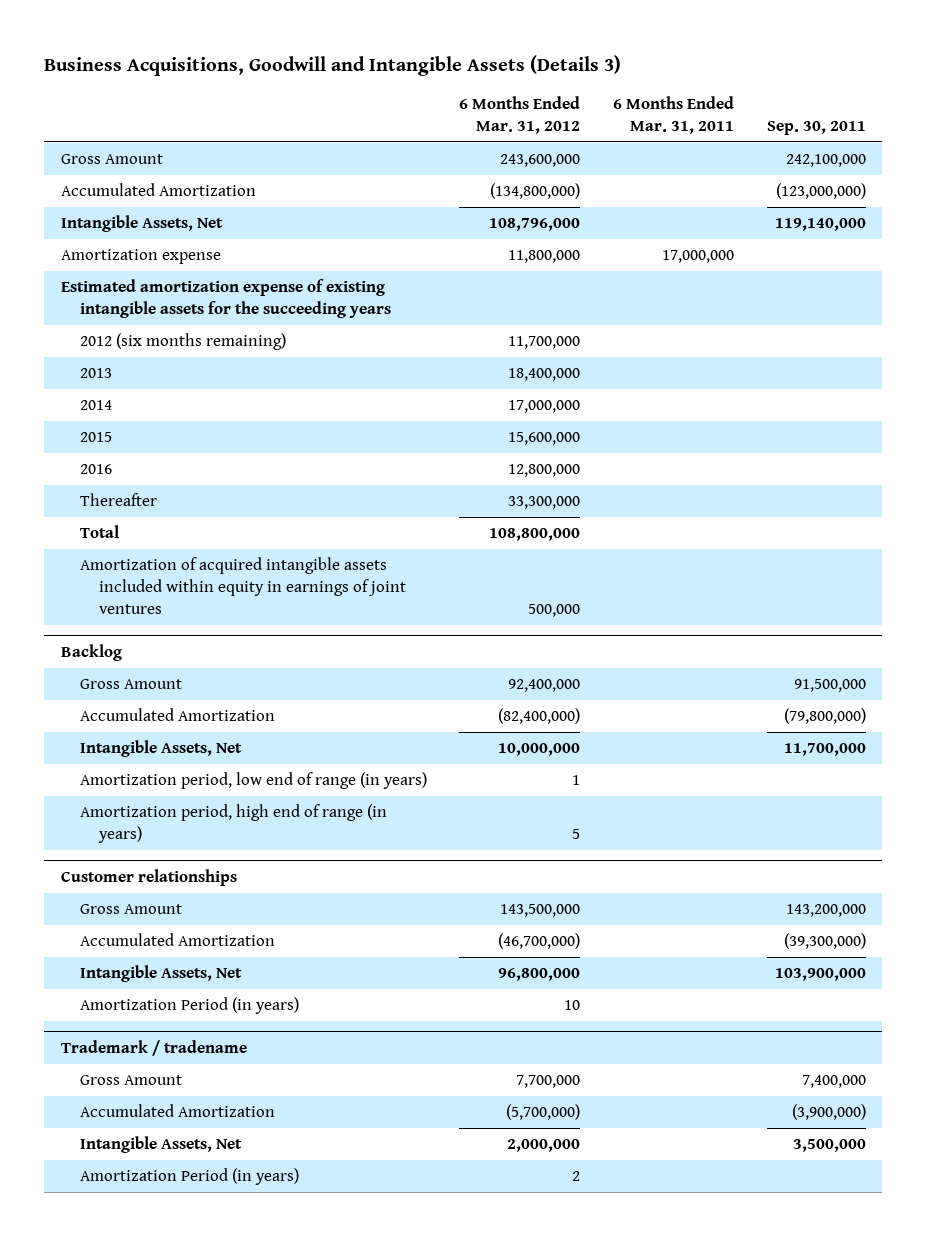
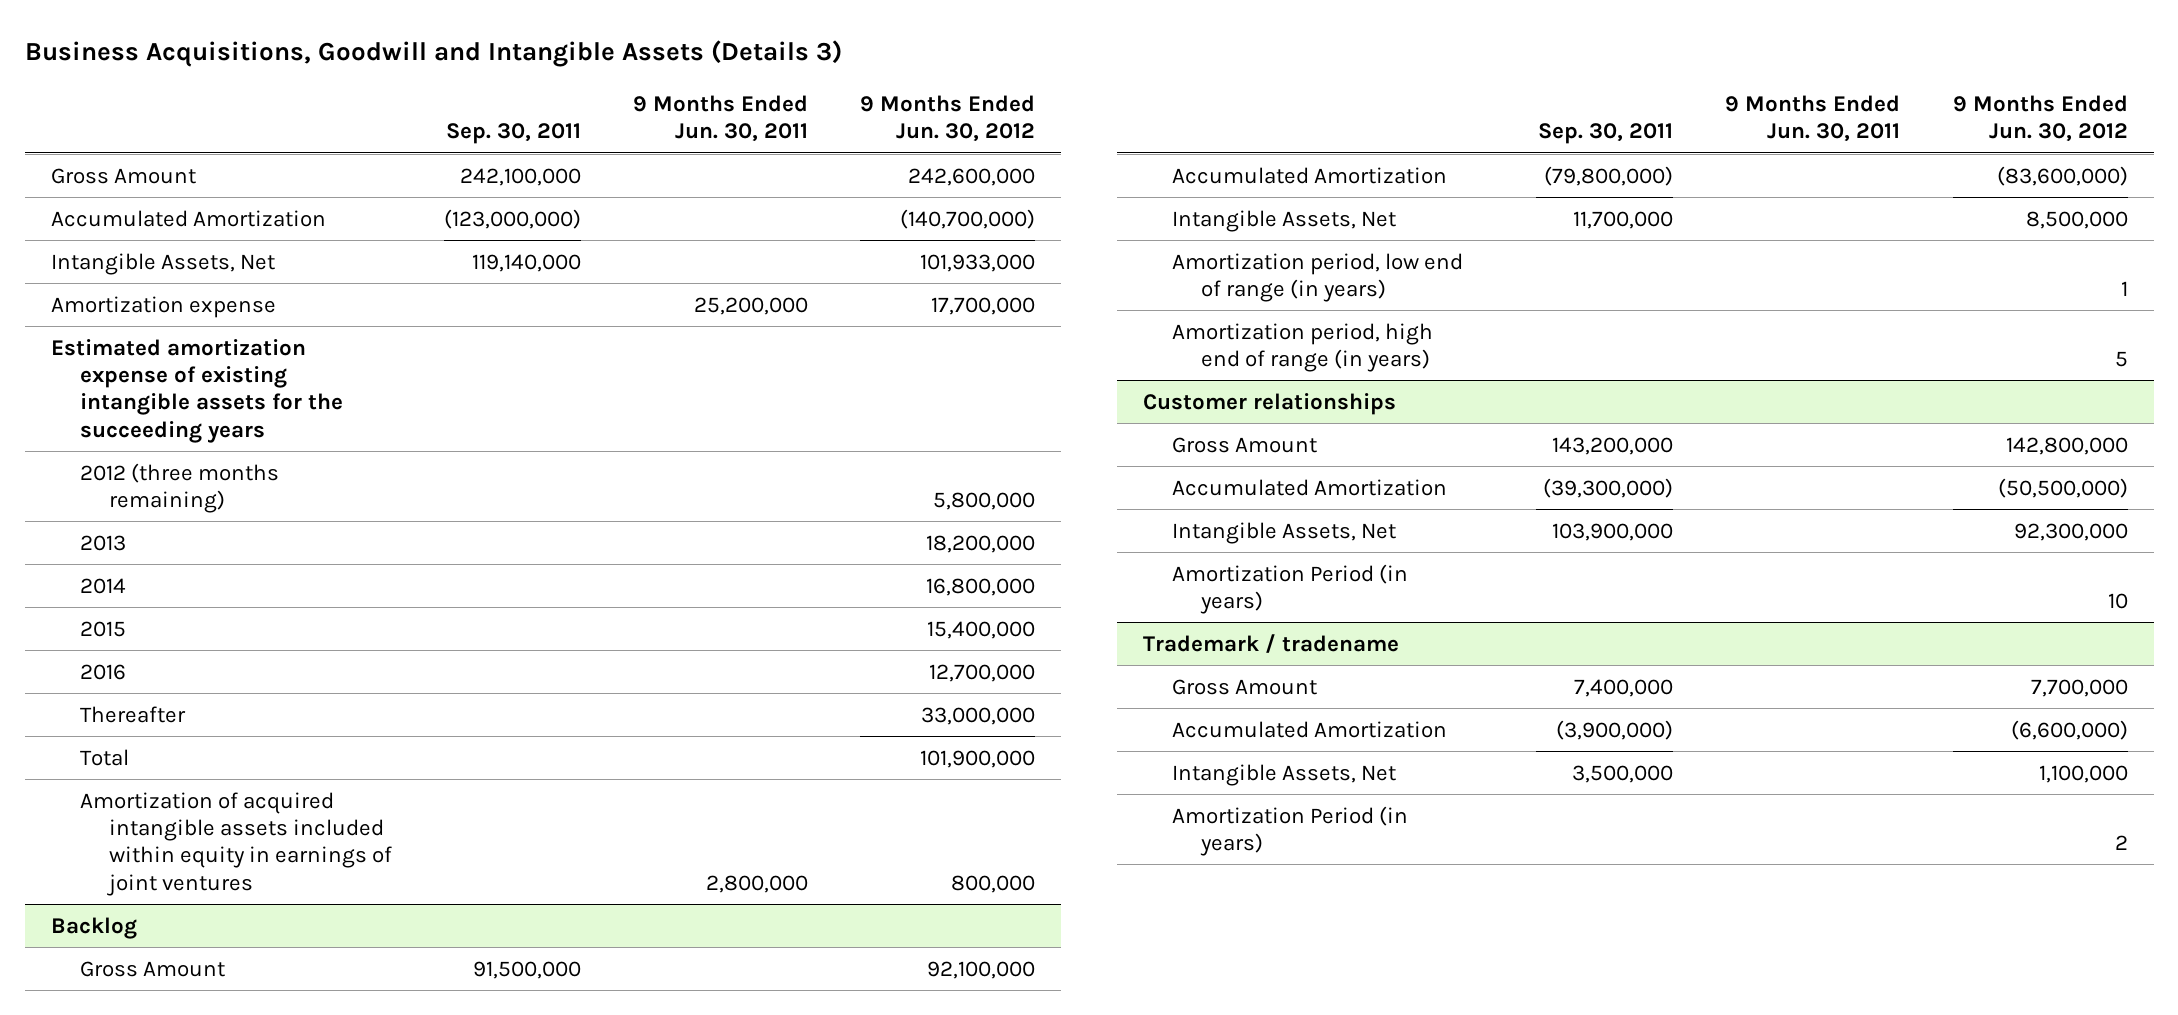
[459,96,581,135] 6 Months Ended Mar. 31, 2012 -> none
[613,96,735,135] 6 Months Ended Mar. 31, 2011 -> none
none -> [632,94,808,143] 9 Months Ended Jun. 30, 2011
none -> [859,94,1035,143] 9 Months Ended Jun. 30, 2012
[79,333,286,351] 2012 (six months remaining) -> [79,462,279,514] 2012 (three months remaining)

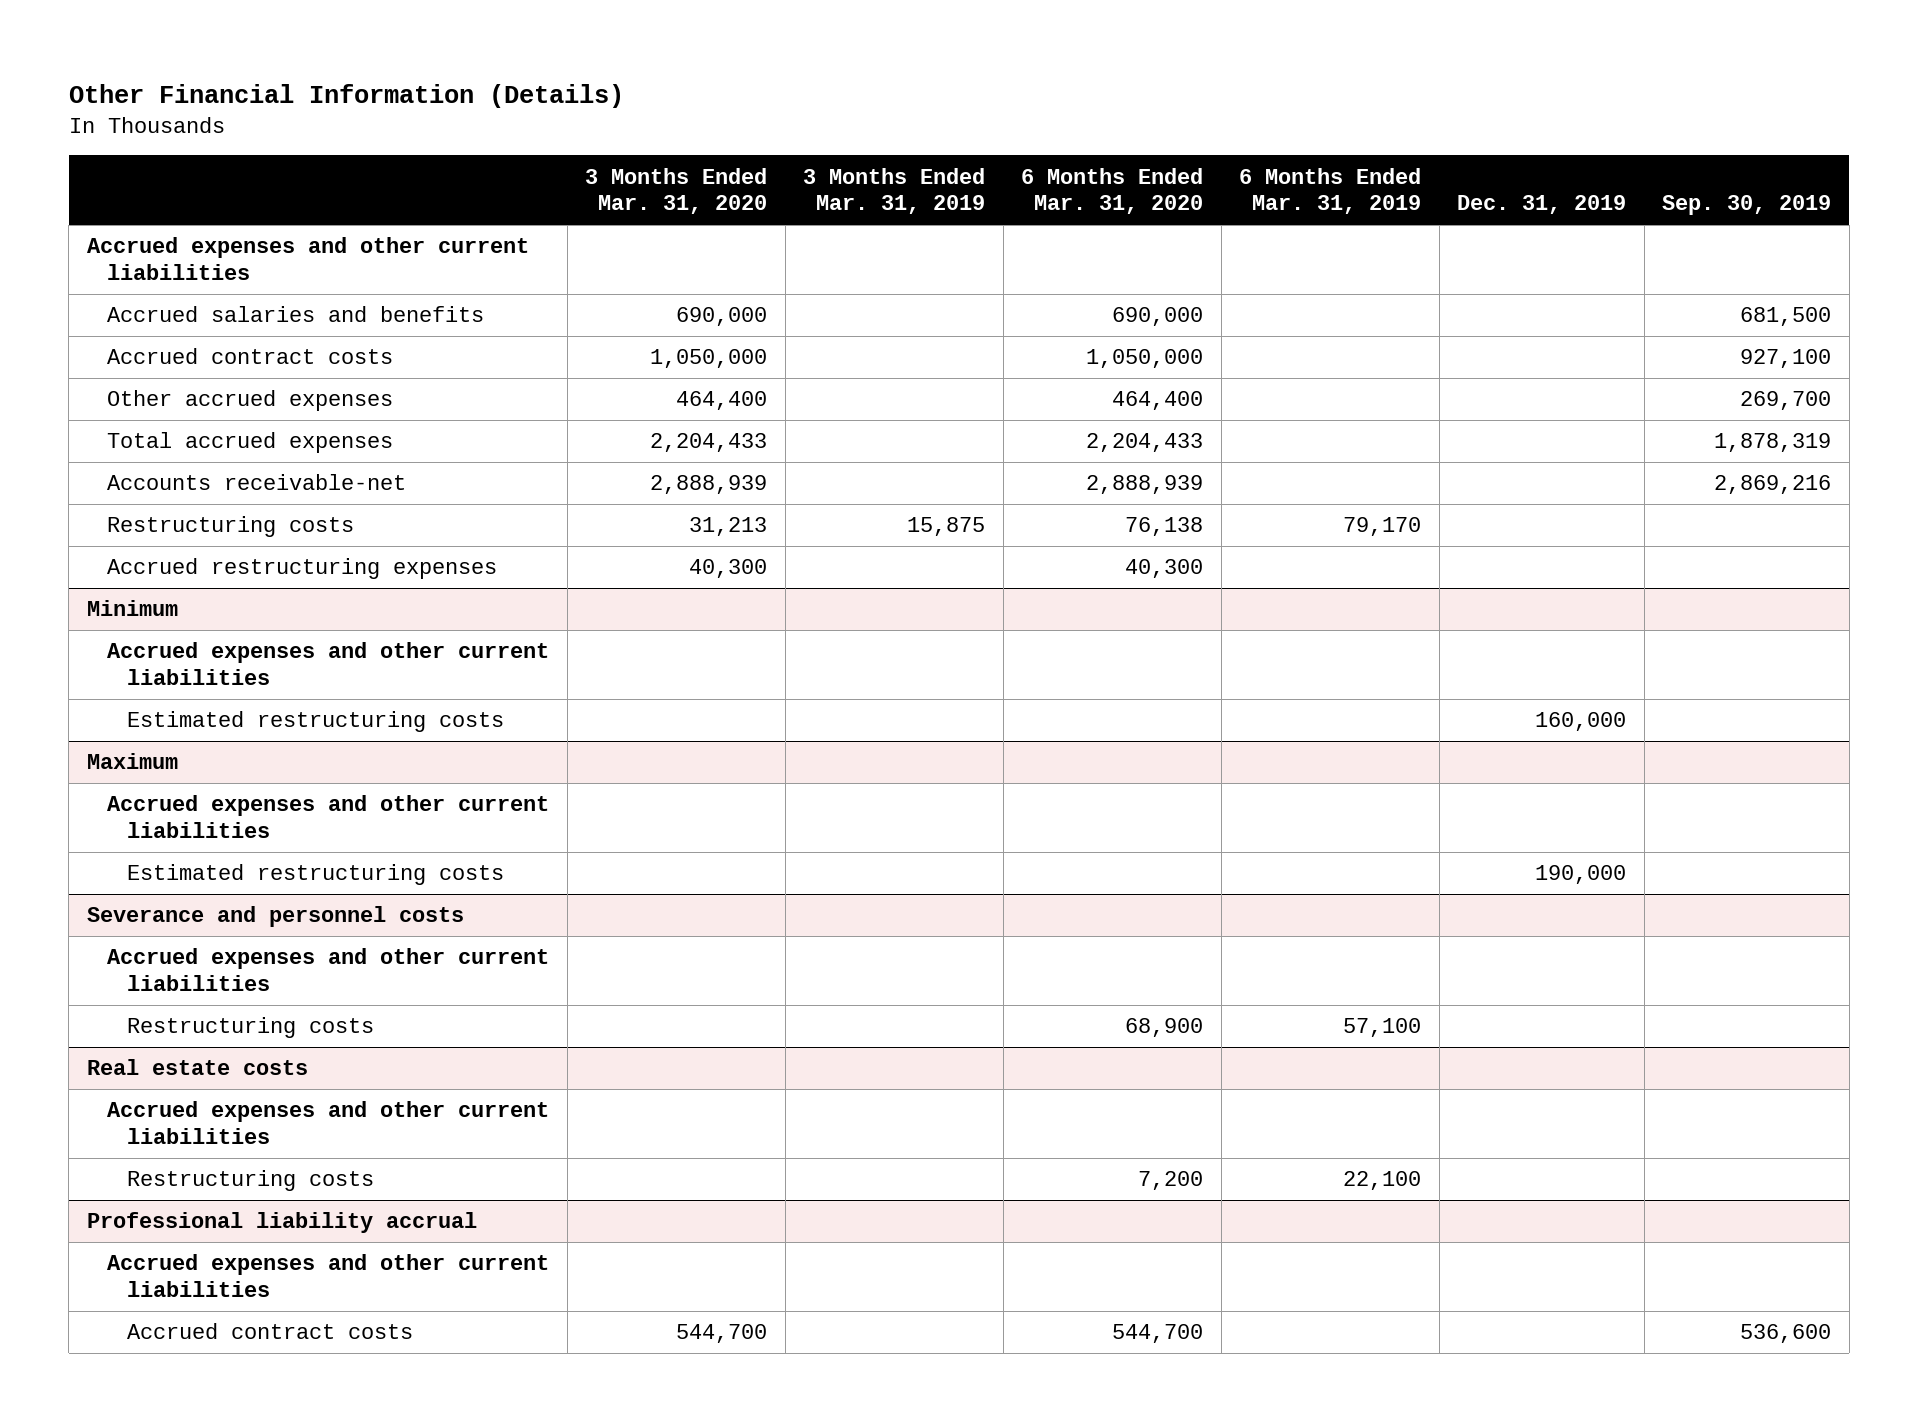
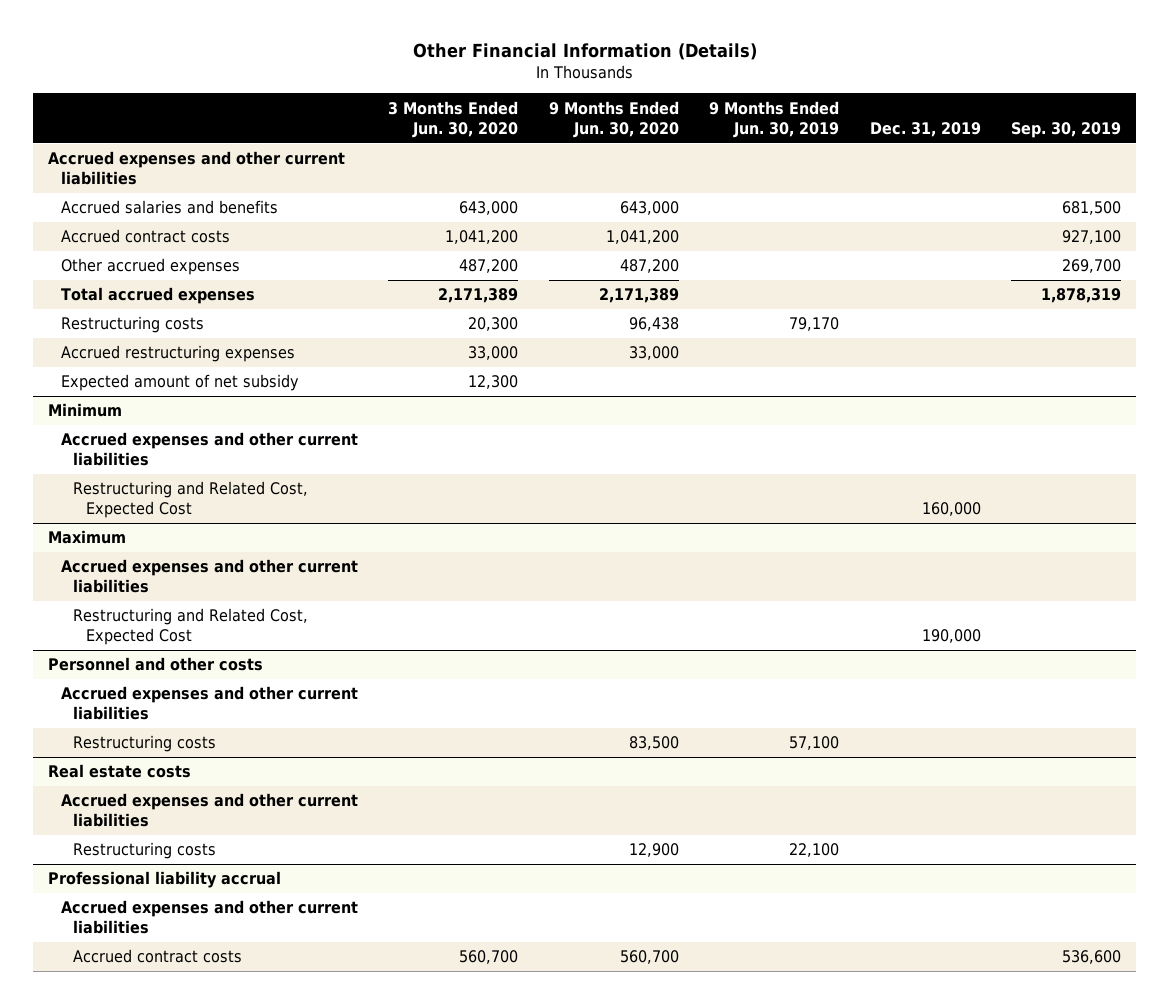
[585,167,768,215] 3 Months Ended Mar. 31, 2020 -> none
[803,167,986,215] 3 Months Ended Mar. 31, 2019 -> none
[1021,167,1204,215] 6 Months Ended Mar. 31, 2020 -> none
[1239,167,1422,215] 6 Months Ended Mar. 31, 2019 -> none
none -> [388,100,519,138] 3 Months Ended Jun. 30, 2020
none -> [548,100,679,138] 9 Months Ended Jun. 30, 2020
none -> [709,100,840,138] 9 Months Ended Jun. 30, 2019
[107,474,407,491] Accounts receivable-net -> none
none -> [60,374,299,392] Expected amount of net subsidy
[127,711,505,733] Estimated restructuring costs -> [73,481,309,519] Restructuring and Related Cost, Expected Cost
[127,864,505,886] Estimated restructuring costs -> [73,608,309,646] Restructuring and Related Cost, Expected Cost
[86,906,464,928] Severance and personnel costs -> [48,657,264,672] Personnel and other costs

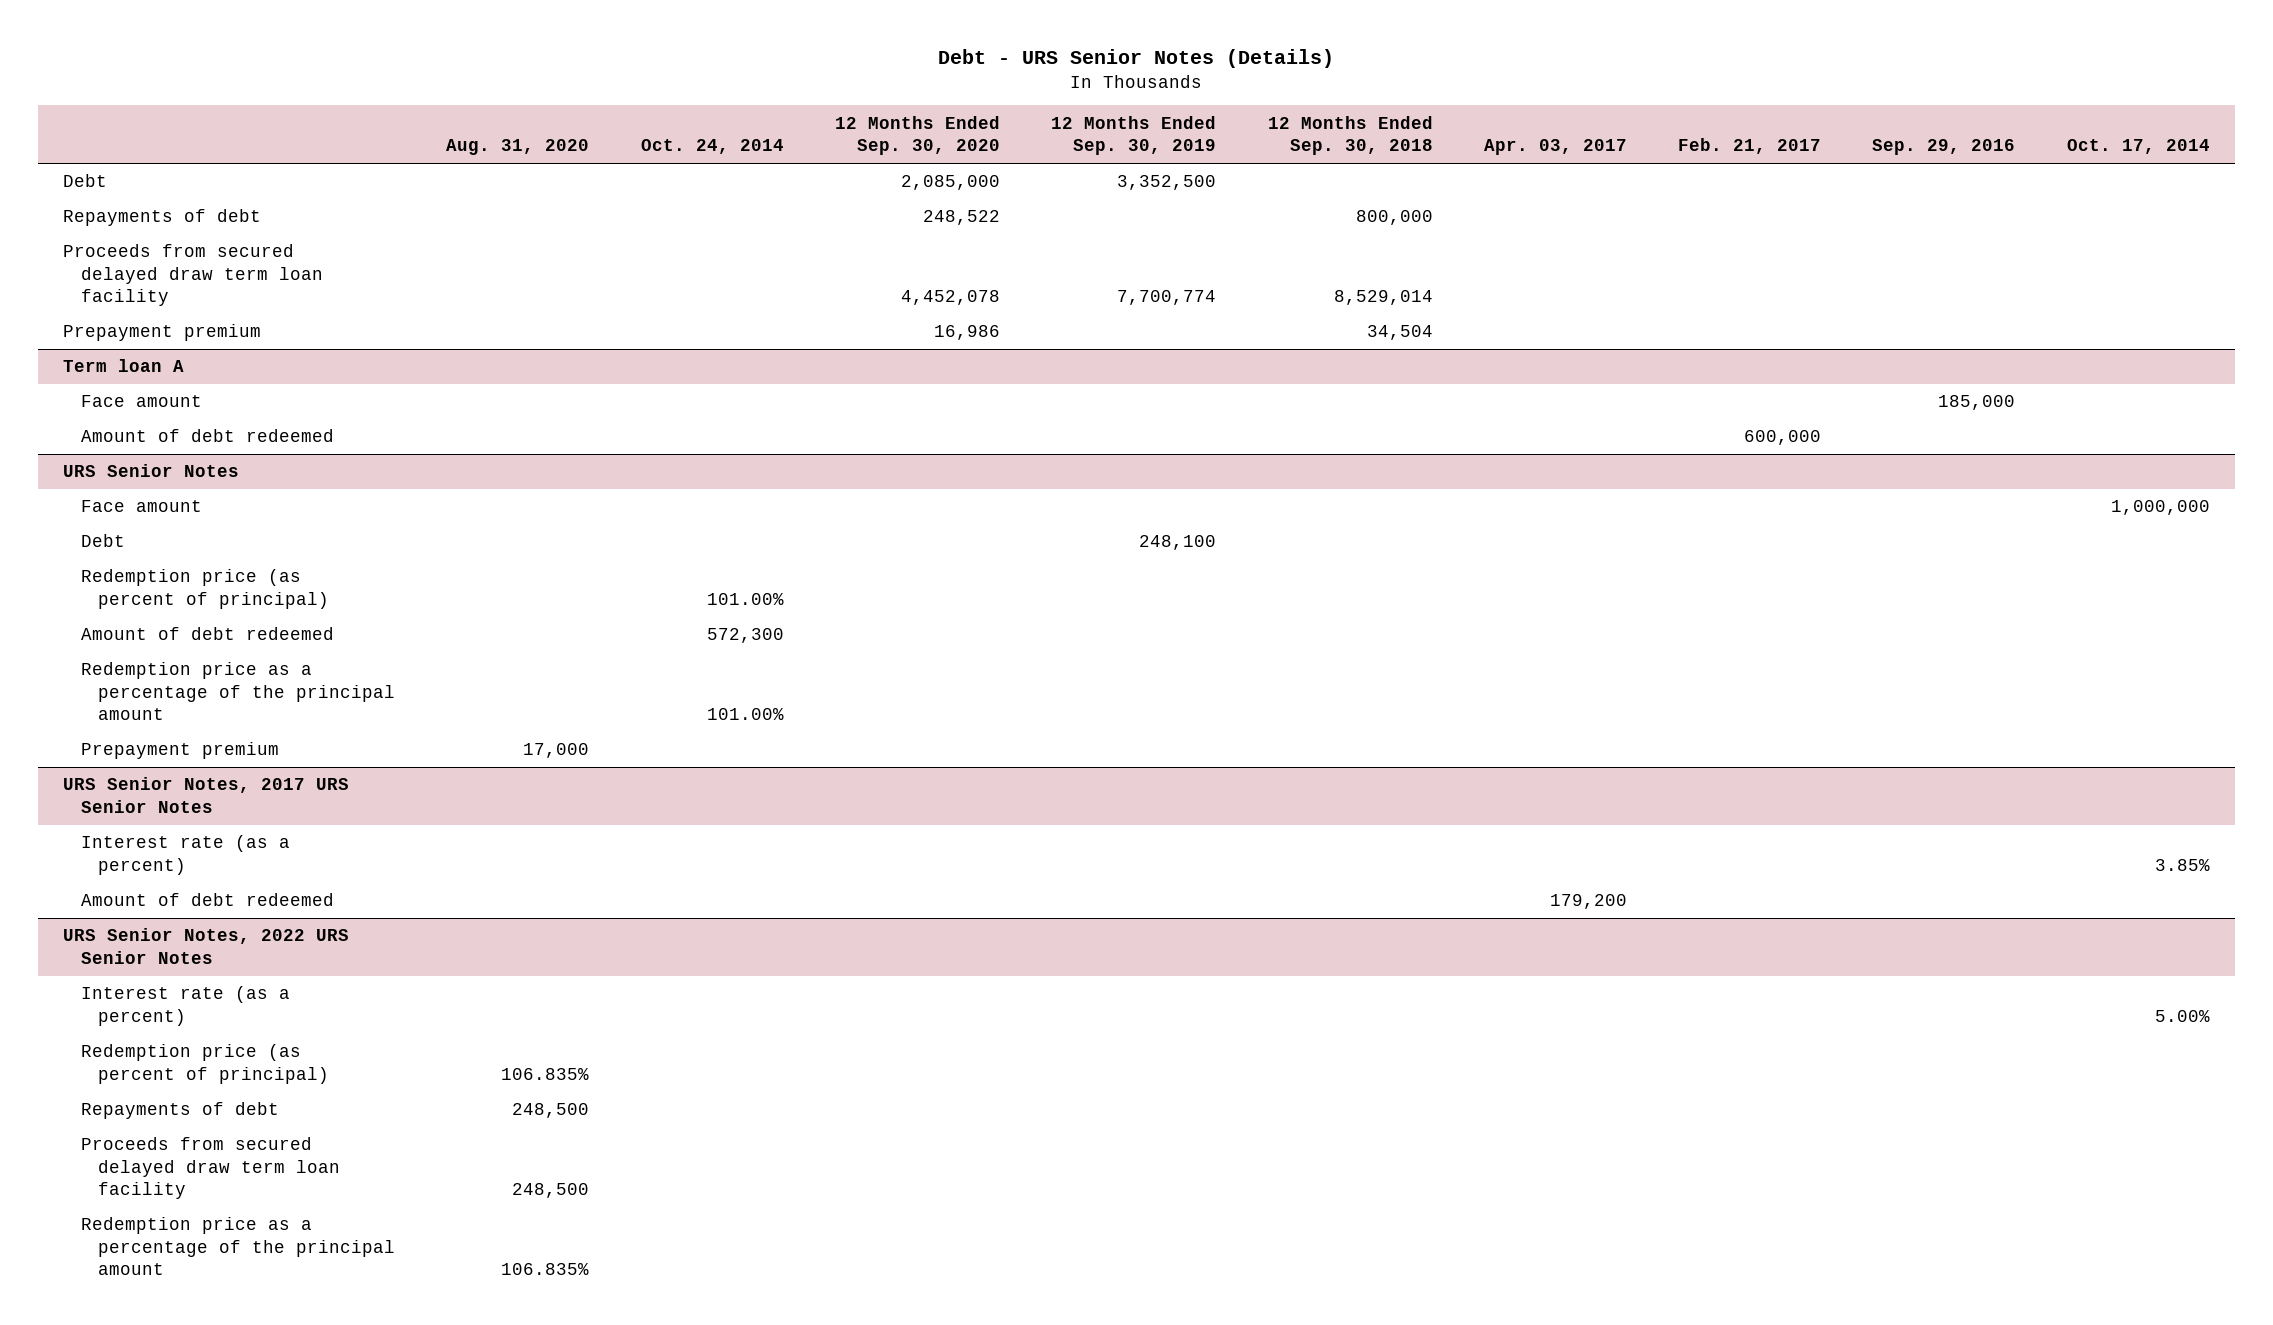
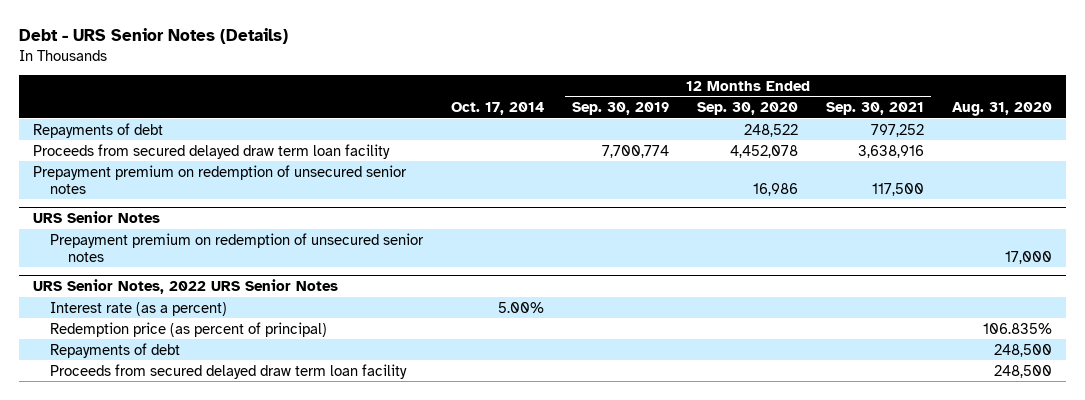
[640,139,784,155] Oct. 24, 2014 -> none
[1267,115,1433,156] 12 Months Ended Sep. 30, 2018 -> none
[1483,139,1627,156] Apr. 03, 2017 -> none
[1678,138,1822,155] Feb. 21, 2017 -> none
[1872,139,2016,156] Sep. 29, 2016 -> none
none -> [825,101,924,115] Sep. 30, 2021
[63,174,108,188] Debt -> none
[63,359,185,373] Term loan A -> none
[80,395,202,408] Face amount -> none
[80,429,334,443] Amount of debt redeemed -> none
[63,324,262,342] Prepayment premium -> [32,164,407,194] Prepayment premium on redemption of unsecured senior notes
[80,500,202,513] Face amount -> none
[80,534,125,548] Debt -> none
[80,569,330,609] Redemption price (as percent of principal) -> none
[80,627,334,641] Amount of debt redeemed -> none
[80,662,396,721] Redemption price as a percentage of the principal amount -> none
[63,777,350,813] URS Senior Notes, 2017 URS Senior Notes -> none
[80,835,290,875] Interest rate (as a percent) -> none
[80,893,334,907] Amount of debt redeemed -> none
[80,742,279,760] Prepayment premium -> [50,232,425,262] Prepayment premium on redemption of unsecured senior notes
[80,1217,396,1276] Redemption price as a percentage of the principal amount -> none

